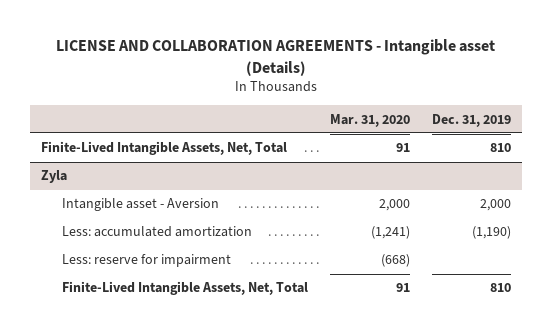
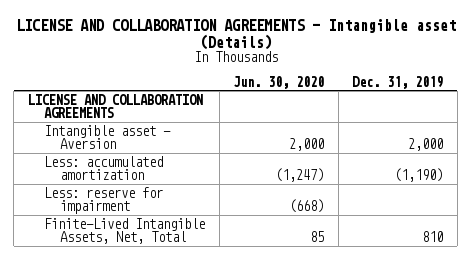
[330,113,411,127] Mar. 31, 2020 -> none
none -> [233,75,325,89] Jun. 30, 2020
[40,141,287,156] Finite-Lived Intangible Assets, Net, Total -> none
[40,170,67,184] Zyla -> none
none -> [27,93,203,119] LICENSE AND COLLABORATION AGREEMENTS

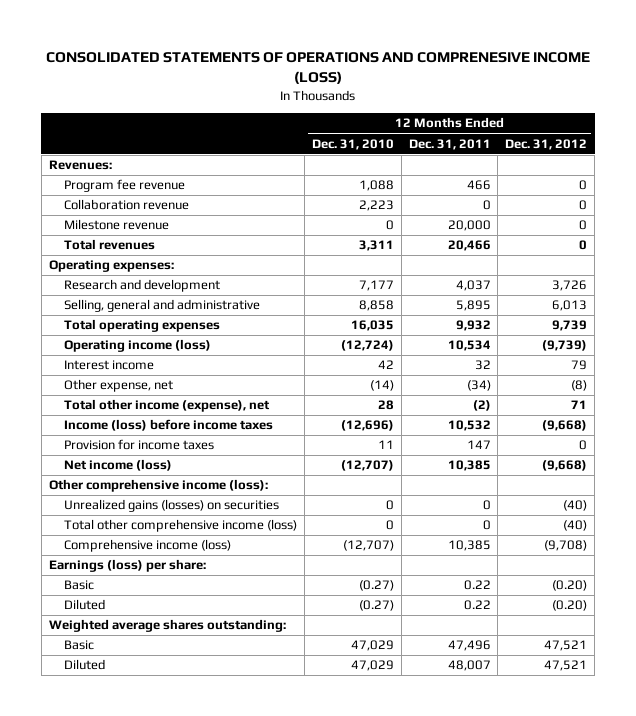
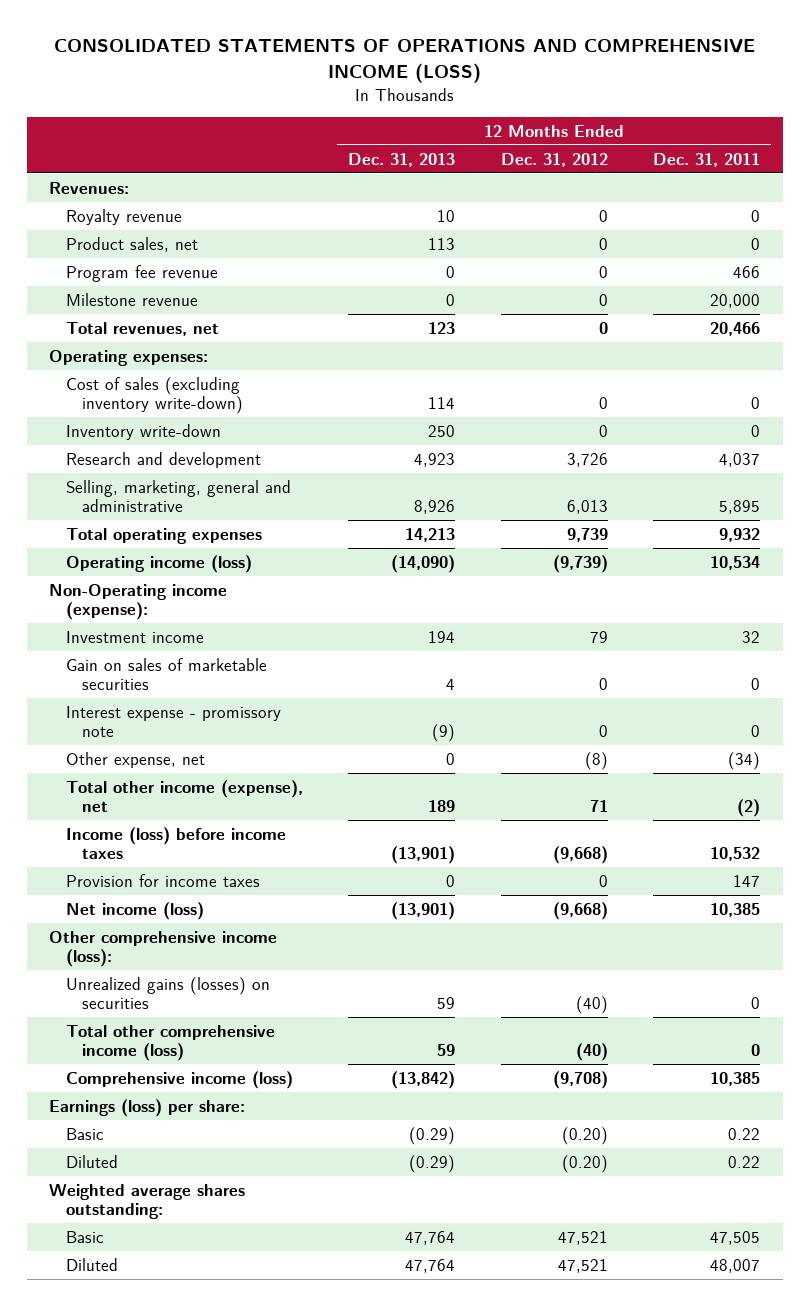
[45,51,590,85] CONSOLIDATED STATEMENTS OF OPERATIONS AND COMPRENESIVE INCOME (LOSS) -> [53,39,755,84] CONSOLIDATED STATEMENTS OF OPERATIONS AND COMPREHENSIVE INCOME (LOSS)
[311,138,394,150] Dec. 31, 2010 -> none
none -> [348,152,456,167] Dec. 31, 2013
none -> [65,208,182,225] Royalty revenue
none -> [65,236,198,252] Product sales, net
[64,199,190,211] Collaboration revenue -> none
[64,239,156,251] Total revenues -> [65,321,219,336] Total revenues, net
none -> [65,376,243,414] Cost of sales (excluding inventory write-down)
none -> [65,423,221,440] Inventory write-down
[64,299,261,313] Selling, general and administrative -> [65,479,291,512] Selling, marketing, general and administrative
none -> [49,583,228,620] Non-Operating income (expense):
[64,360,155,371] Interest income -> [65,630,204,643] Investment income
none -> [65,657,267,690] Gain on sales of marketable securities
none -> [65,705,281,737] Interest expense - promissory note
[447,640,491,652] 47,496 -> [710,1230,761,1245] 47,505

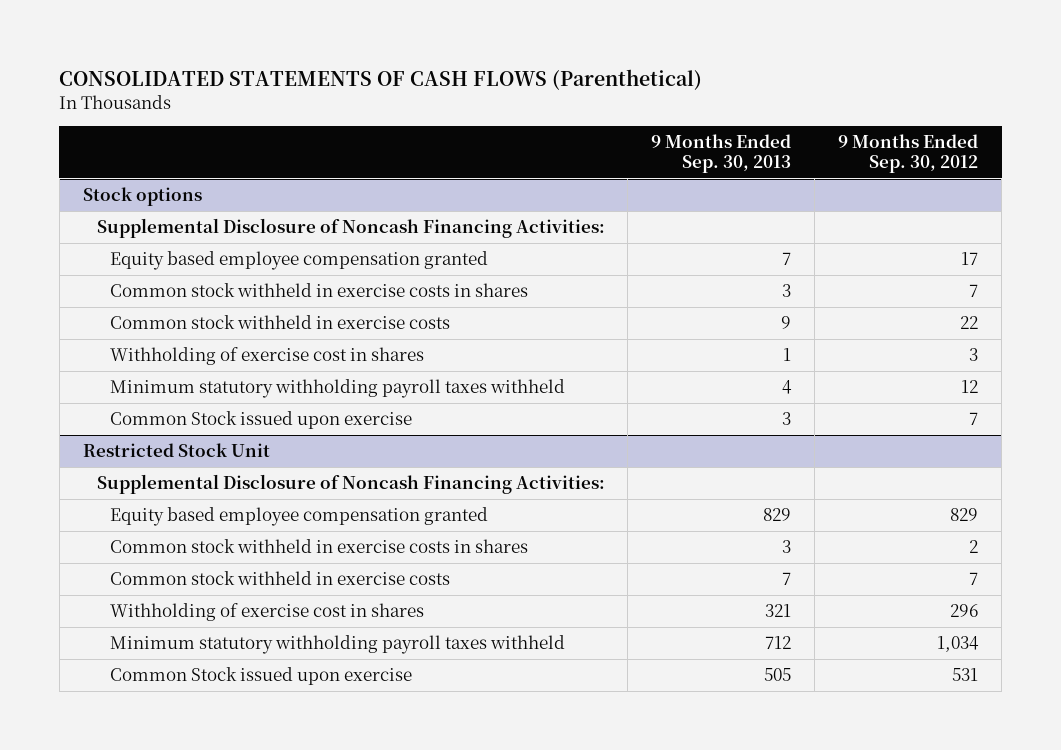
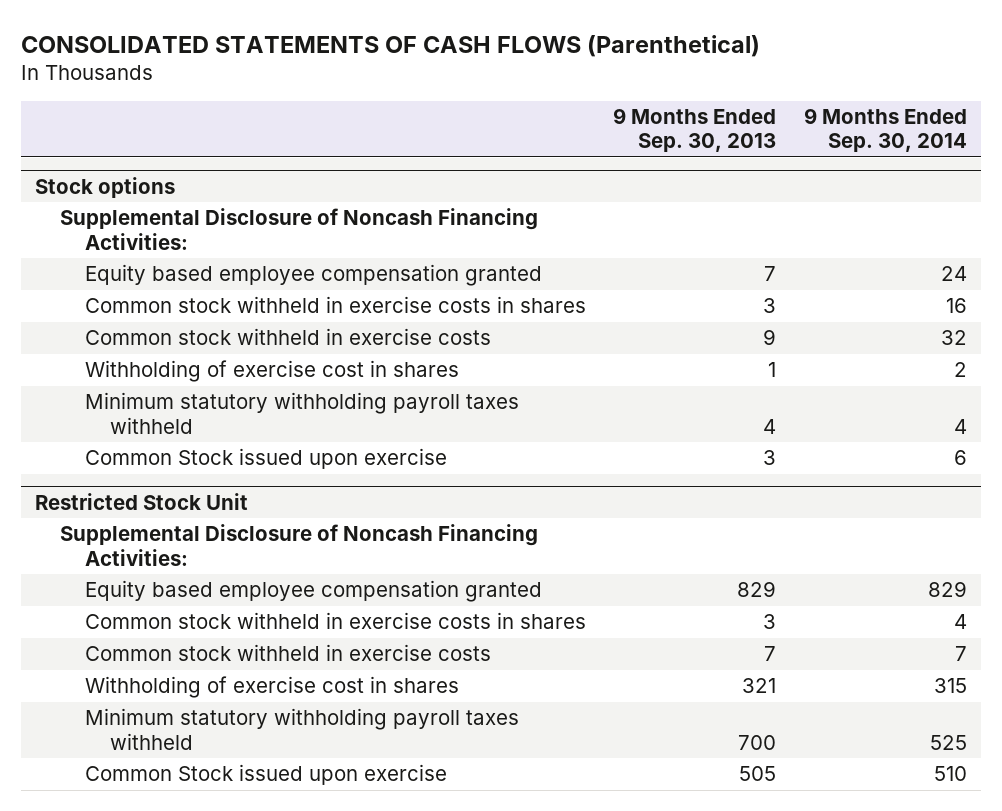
[838,134,979,174] 9 Months Ended Sep. 30, 2012 -> none
none -> [804,107,968,153] 9 Months Ended Sep. 30, 2014
[765,636,792,650] 712 -> [738,734,777,750] 700

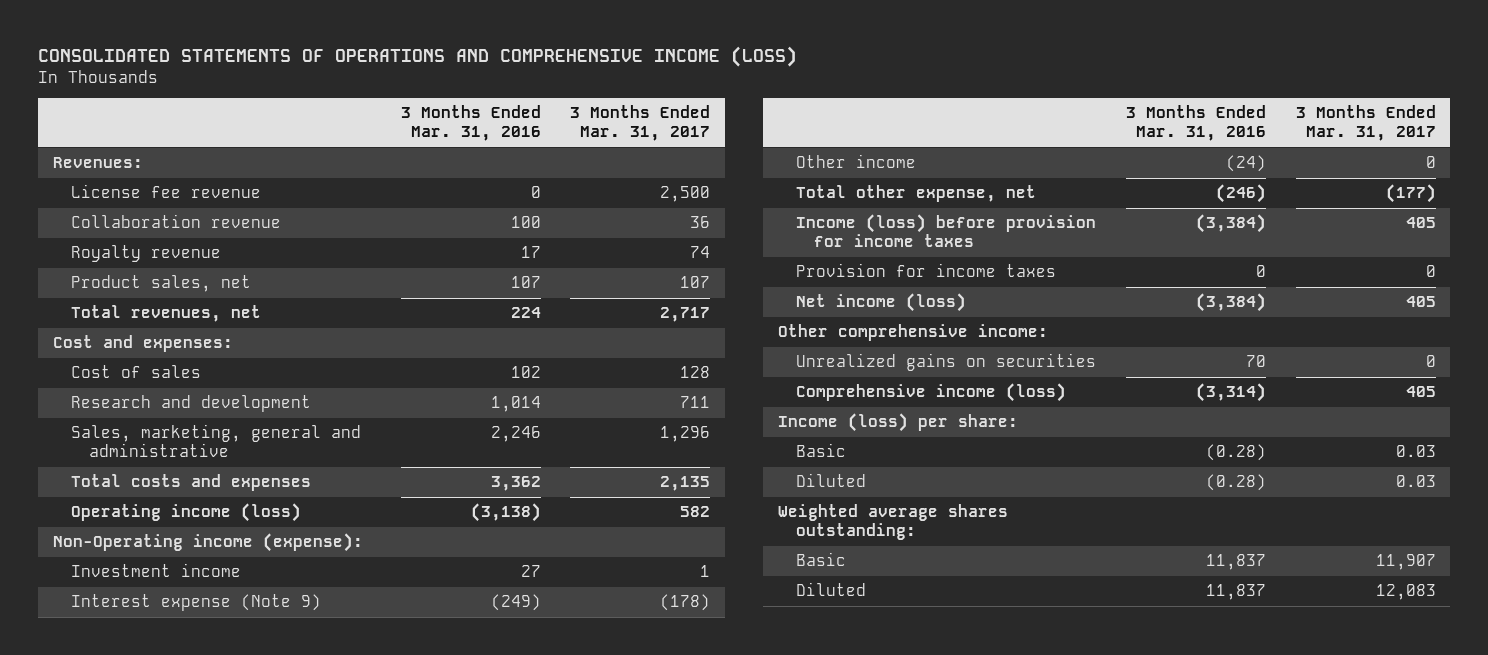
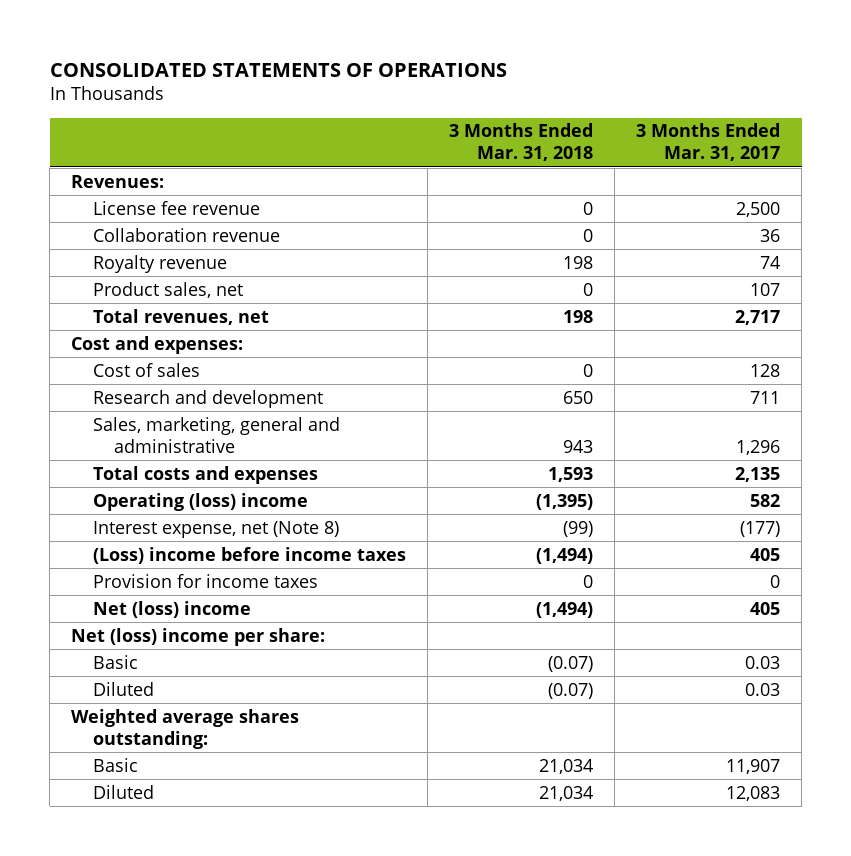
[38,45,798,67] CONSOLIDATED STATEMENTS OF OPERATIONS AND COMPREHENSIVE INCOME (LOSS) -> [49,62,507,77] CONSOLIDATED STATEMENTS OF OPERATIONS
[400,105,541,142] 3 Months Ended Mar. 31, 2016 -> none
none -> [448,123,593,162] 3 Months Ended Mar. 31, 2018
[52,533,363,553] Non-Operating income (expense): -> none
[70,563,241,578] Investment income -> none
[796,154,917,169] Other income -> none
[796,185,1037,203] Total other expense, net -> none
[70,503,301,523] Operating income (loss) -> [92,492,308,511] Operating (loss) income
[70,594,321,612] Interest expense (Note 9) -> [92,520,339,538] Interest expense, net (Note 8)
[660,594,711,612] (178) -> [740,520,781,537] (177)
[796,214,1097,248] Income (loss) before provision for income taxes -> [92,546,406,564] (Loss) income before income taxes
[778,324,1049,342] Other comprehensive income: -> none
[796,353,1097,372] Unrealized gains on securities -> none
[796,383,1067,403] Comprehensive income (loss) -> none
[796,293,967,313] Net income (loss) -> [92,600,251,618] Net (loss) income
[778,413,1019,433] Income (loss) per share: -> [71,627,326,646] Net (loss) income per share:

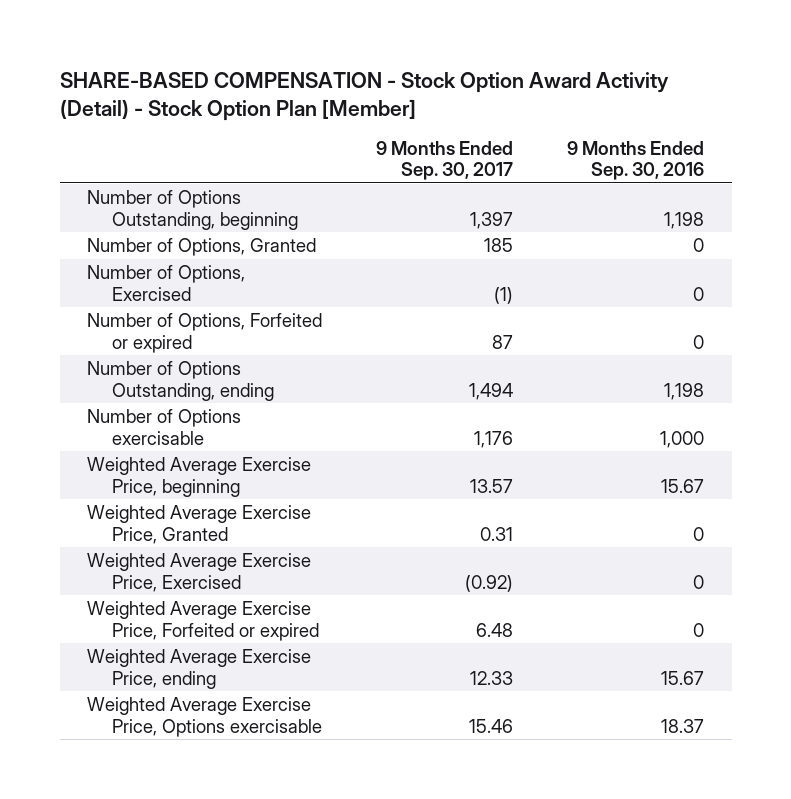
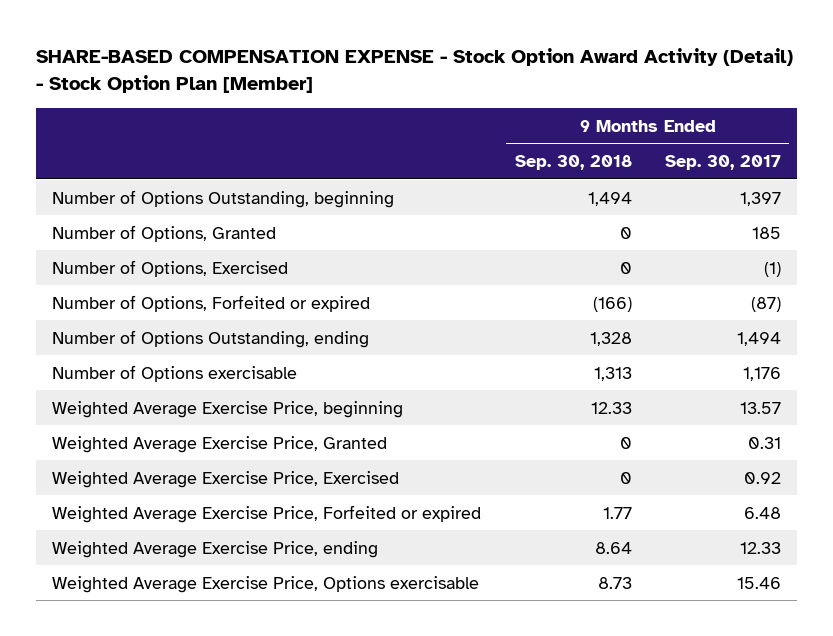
[59,72,669,122] SHARE-BASED COMPENSATION - Stock Option Award Activity (Detail) - Stock Option Plan [Member] -> [35,47,793,94] SHARE-BASED COMPENSATION EXPENSE - Stock Option Award Activity (Detail) - Stock Option Plan [Member]
[567,140,705,181] 9 Months Ended Sep. 30, 2016 -> none
none -> [514,154,632,170] Sep. 30, 2018
[492,334,514,349] 87 -> [750,296,781,312] (87)
[465,574,514,592] (0.92) -> [743,471,781,484] 0.92

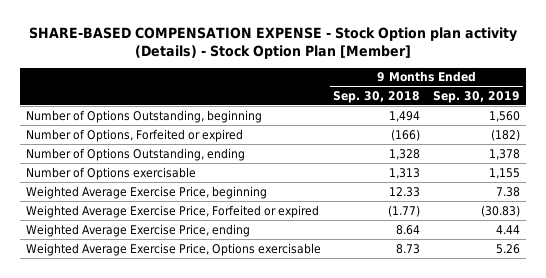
[35,47,793,94] SHARE-BASED COMPENSATION EXPENSE - Stock Option Award Activity (Detail) - Stock Option Plan [Member] -> [28,27,517,60] SHARE-BASED COMPENSATION EXPENSE - Stock Option plan activity (Details) - Stock Option Plan [Member]
[664,154,781,170] Sep. 30, 2017 -> none
none -> [432,90,520,103] Sep. 30, 2019
[52,224,277,242] Number of Options, Granted -> none
[52,259,289,277] Number of Options, Exercised -> none
[52,435,388,453] Weighted Average Exercise Price, Granted -> none
[52,470,400,488] Weighted Average Exercise Price, Exercised -> none
[602,506,632,519] 1.77 -> [388,204,421,217] (1.77)

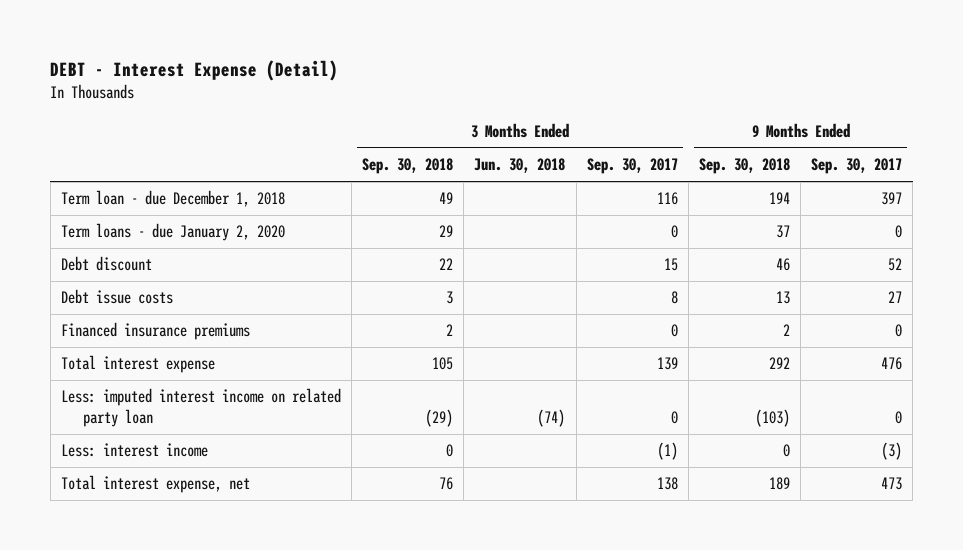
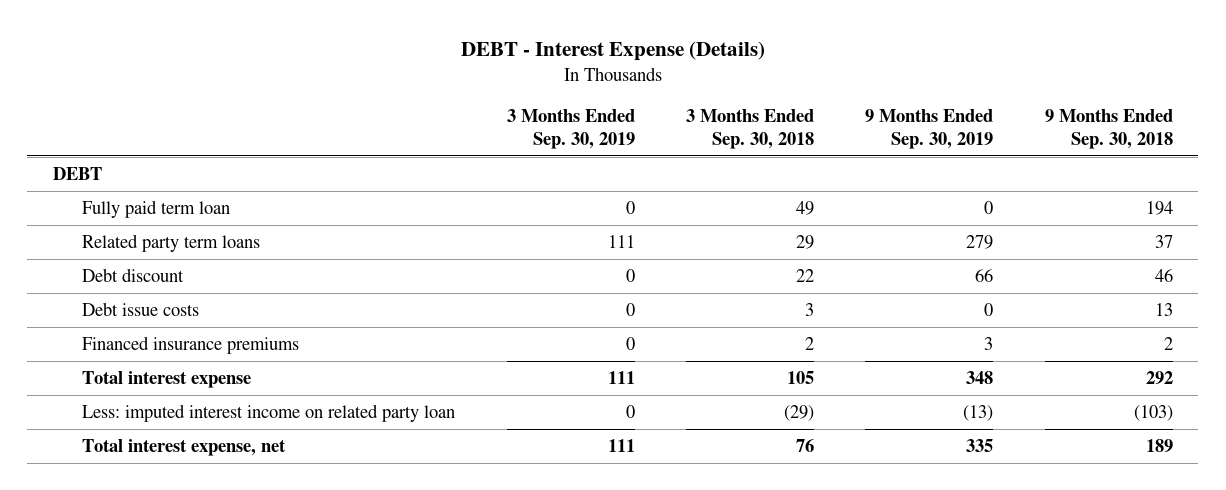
[50,59,339,81] DEBT - Interest Expense (Detail) -> [460,40,765,61] DEBT - Interest Expense (Details)
[474,158,566,174] Jun. 30, 2018 -> none
[586,158,678,175] Sep. 30, 2017 -> none
[811,158,903,175] Sep. 30, 2017 -> none
none -> [506,108,635,150] 3 Months Ended Sep. 30, 2019
none -> [865,108,994,150] 9 Months Ended Sep. 30, 2019
none -> [52,166,102,180] DEBT
[60,190,285,208] Term loan - due December 1, 2018 -> [82,199,231,218] Fully paid term loan
[60,223,285,242] Term loans - due January 2, 2020 -> [82,233,261,252] Related party term loans
[60,443,208,458] Less: interest income -> none

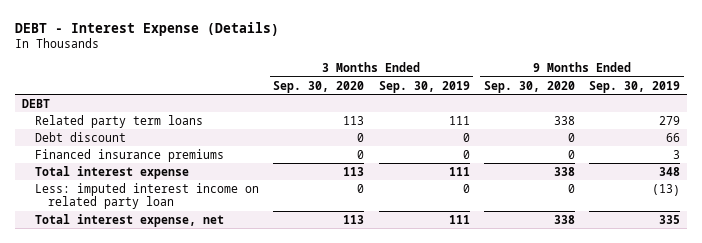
[685,108,814,150] 3 Months Ended Sep. 30, 2018 -> none
[1044,108,1173,150] 9 Months Ended Sep. 30, 2018 -> none
none -> [273,80,365,93] Sep. 30, 2020
none -> [483,80,575,93] Sep. 30, 2020
[82,199,231,218] Fully paid term loan -> none
[82,301,200,316] Debt issue costs -> none

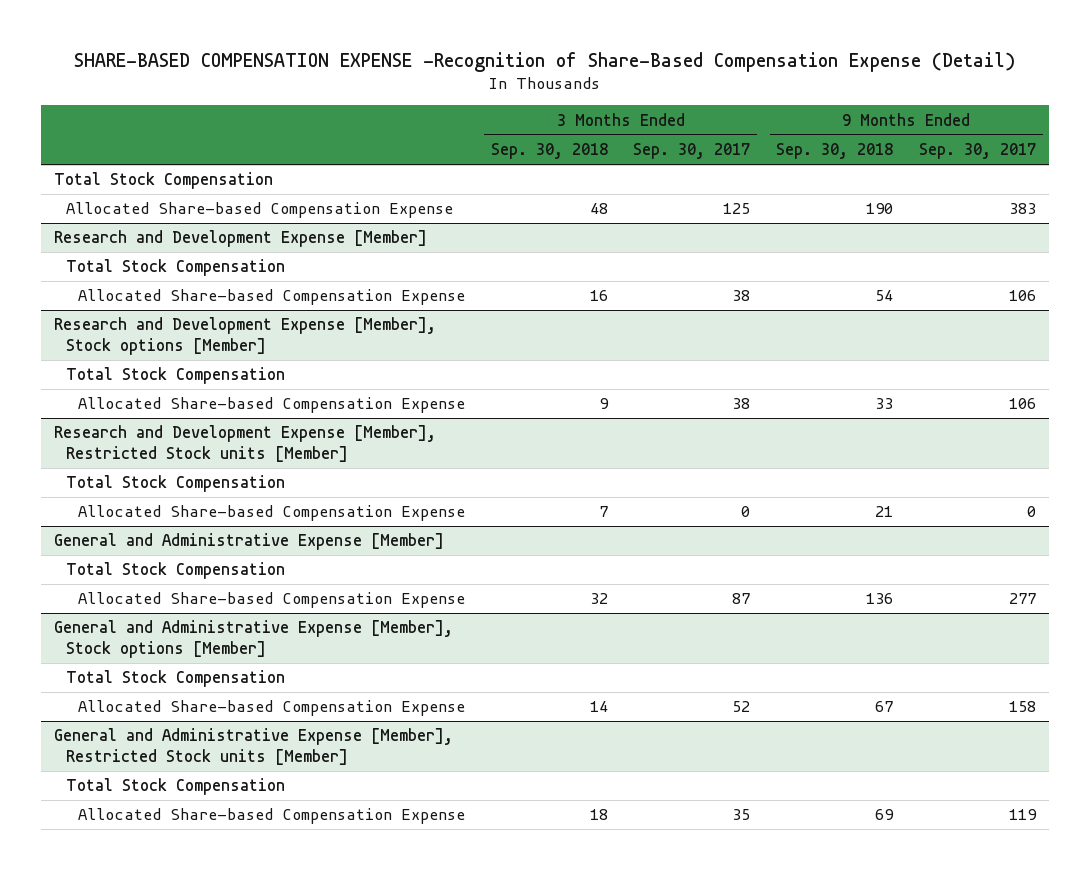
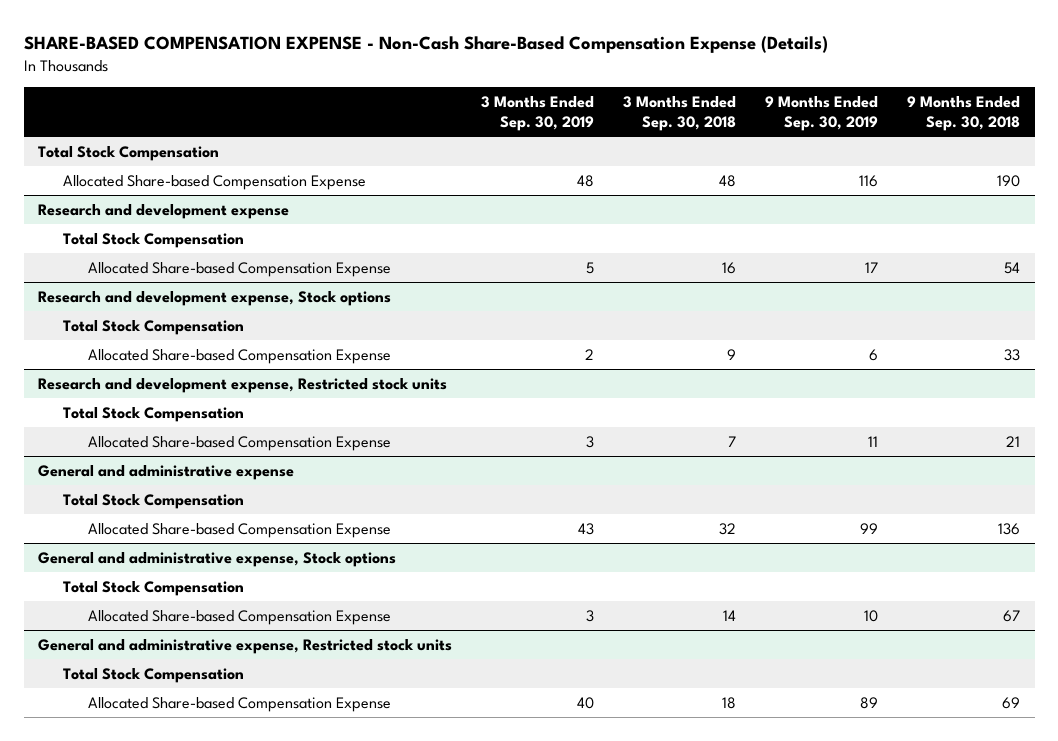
[74,51,1016,72] SHARE-BASED COMPENSATION EXPENSE -Recognition of Share-Based Compensation Expense (Detail) -> [23,35,828,53] SHARE-BASED COMPENSATION EXPENSE - Non-Cash Share-Based Compensation Expense (Details)
[633,143,751,160] Sep. 30, 2017 -> none
[919,143,1037,160] Sep. 30, 2017 -> none
none -> [481,95,595,132] 3 Months Ended Sep. 30, 2019
none -> [765,95,879,132] 9 Months Ended Sep. 30, 2019
[53,230,427,248] Research and Development Expense [Member] -> [38,204,290,220] Research and development expense
[53,317,436,355] Research and Development Expense [Member], Stock options [Member] -> [38,291,392,307] Research and development expense, Stock options
[53,425,436,462] Research and Development Expense [Member], Restricted Stock units [Member] -> [38,378,448,394] Research and development expense, Restricted stock units
[53,533,444,551] General and Administrative Expense [Member] -> [38,465,295,481] General and administrative expense
[53,620,453,658] General and Administrative Expense [Member], Stock options [Member] -> [38,552,397,568] General and administrative expense, Stock options
[53,728,453,765] General and Administrative Expense [Member], Restricted Stock units [Member] -> [38,639,453,655] General and administrative expense, Restricted stock units

